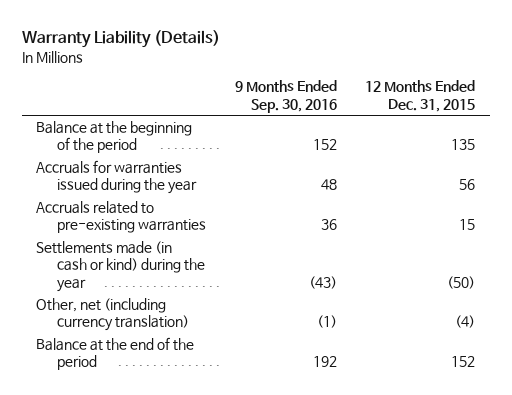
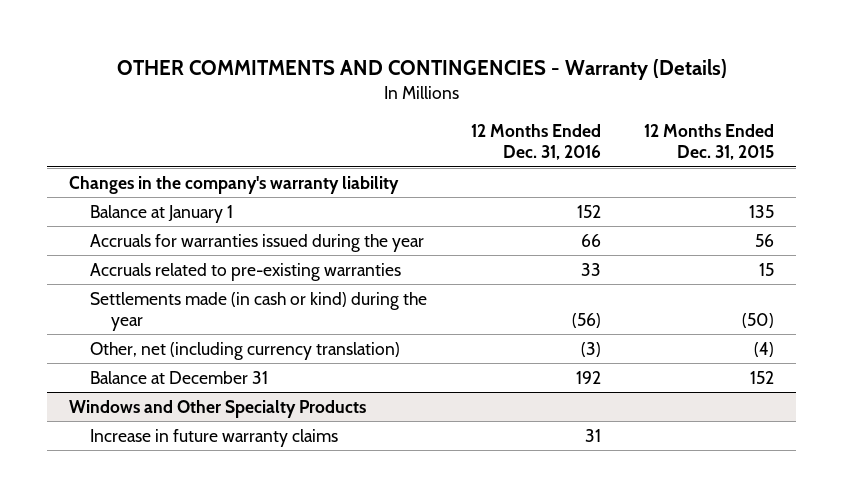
[22,30,221,49] Warranty Liability (Details) -> [116,58,727,80] OTHER COMMITMENTS AND CONTINGENCIES - Warranty (Details)
[234,80,337,113] 9 Months Ended Sep. 30, 2016 -> none
none -> [470,124,601,161] 12 Months Ended Dec. 31, 2016
none -> [69,175,400,194] Changes in the company's warranty liability
[36,121,193,154] Balance at the beginning of the period -> [89,204,233,223] Balance at January 1
[36,337,195,371] Balance at the end of the period -> [89,370,268,384] Balance at December 31
none -> [69,399,367,418] Windows and Other Specialty Products
none -> [89,428,338,447] Increase in future warranty claims

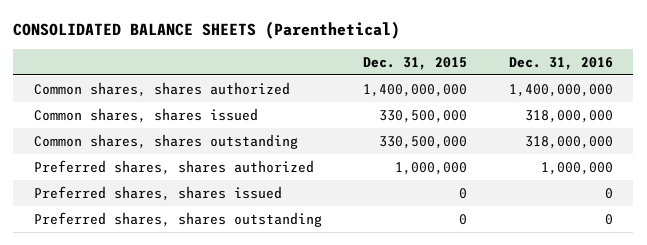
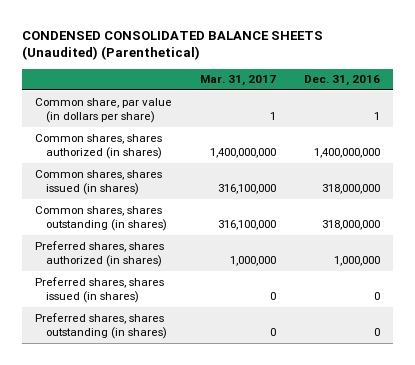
[13,20,401,39] CONSOLIDATED BALANCE SHEETS (Parenthetical) -> [21,30,323,61] CONDENSED CONSOLIDATED BALANCE SHEETS (Unaudited) (Parenthetical)
[363,56,468,70] Dec. 31, 2015 -> none
none -> [200,75,277,87] Mar. 31, 2017
none -> [35,97,173,124] Common share, par value (in dollars per share)
[33,81,290,97] Common shares, shares authorized -> [35,133,163,160] Common shares, shares authorized (in shares)
[33,107,258,123] Common shares, shares issued -> [35,169,163,196] Common shares, shares issued (in shares)
[33,133,298,149] Common shares, shares outstanding -> [35,205,167,232] Common shares, shares outstanding (in shares)
[33,159,314,175] Preferred shares, shares authorized -> [35,240,165,268] Preferred shares, shares authorized (in shares)
[33,185,282,201] Preferred shares, shares issued -> [35,276,165,304] Preferred shares, shares issued (in shares)
[33,211,322,227] Preferred shares, shares outstanding -> [35,312,167,340] Preferred shares, shares outstanding (in shares)

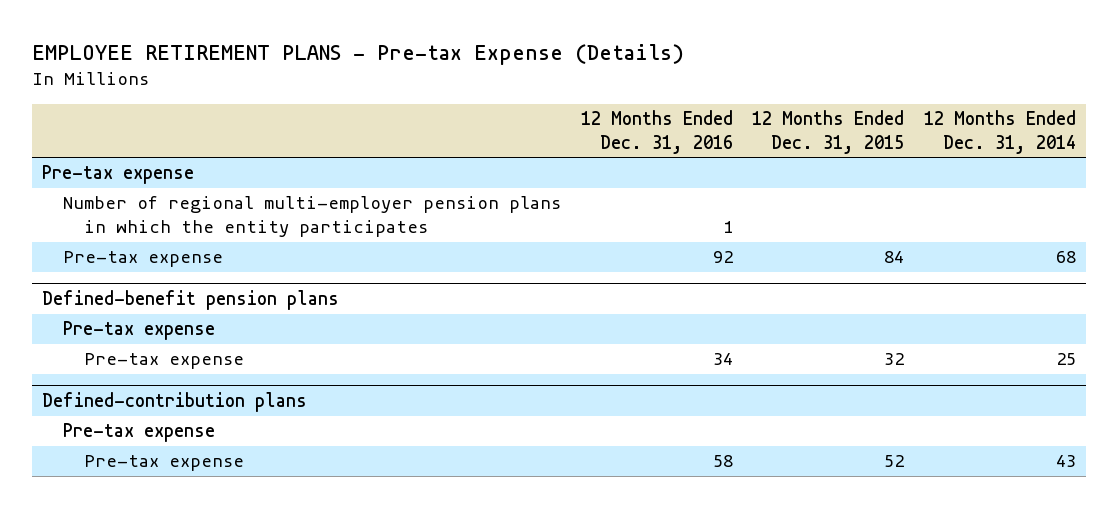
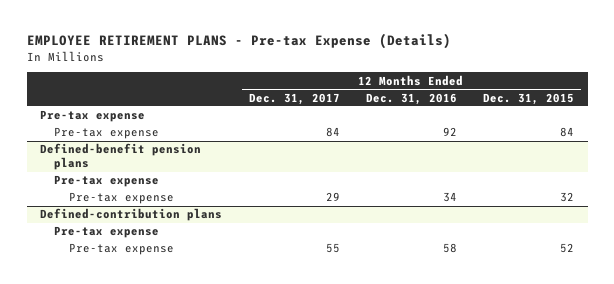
[923,110,1076,154] 12 Months Ended Dec. 31, 2014 -> none
none -> [248,92,340,105] Dec. 31, 2017
[62,196,561,238] Number of regional multi-employer pension plans in which the entity participates -> none

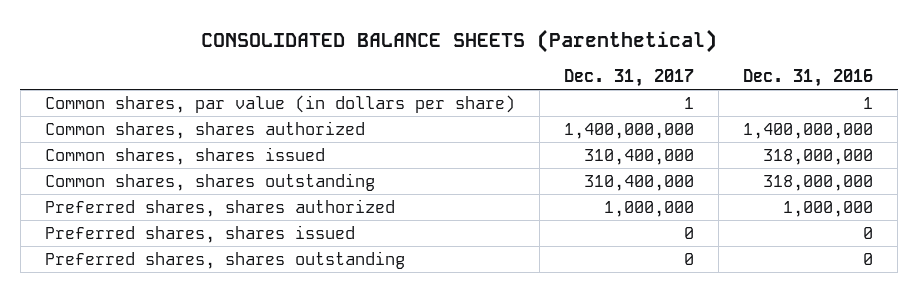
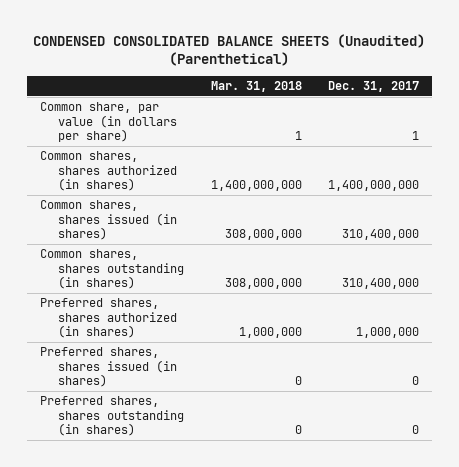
[201,28,718,53] CONSOLIDATED BALANCE SHEETS (Parenthetical) -> [33,33,426,67] CONDENSED CONSOLIDATED BALANCE SHEETS (Unaudited) (Parenthetical)
[743,69,874,88] Dec. 31, 2016 -> none
none -> [210,81,302,93] Mar. 31, 2018
[44,94,515,113] Common shares, par value (in dollars per share) -> [40,102,178,143] Common share, par value (in dollars per share)
[44,120,365,139] Common shares, shares authorized -> [40,151,178,192] Common shares, shares authorized (in shares)
[44,146,325,165] Common shares, shares issued -> [40,200,178,241] Common shares, shares issued (in shares)
[44,172,375,191] Common shares, shares outstanding -> [40,249,185,290] Common shares, shares outstanding (in shares)
[44,198,395,217] Preferred shares, shares authorized -> [40,298,178,339] Preferred shares, shares authorized (in shares)
[44,224,355,243] Preferred shares, shares issued -> [40,347,178,388] Preferred shares, shares issued (in shares)
[44,250,405,269] Preferred shares, shares outstanding -> [40,396,185,437] Preferred shares, shares outstanding (in shares)

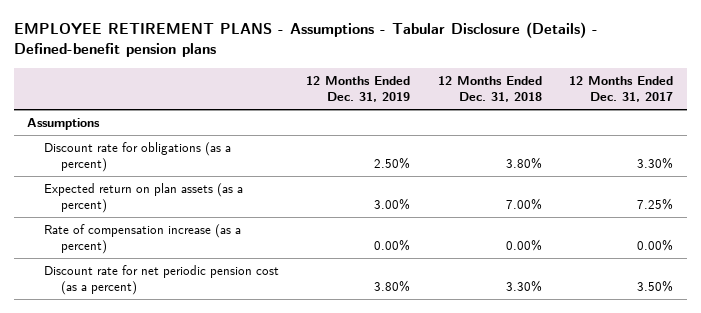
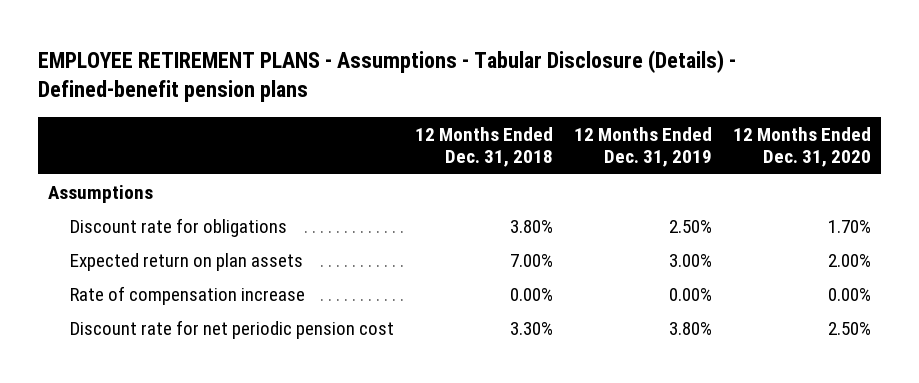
[569,75,674,102] 12 Months Ended Dec. 31, 2017 -> none
none -> [732,126,871,168] 12 Months Ended Dec. 31, 2020
[44,142,232,173] Discount rate for obligations (as a percent) -> [69,217,287,237] Discount rate for obligations
[44,183,244,214] Expected return on plan assets (as a percent) -> [69,252,303,271] Expected return on plan assets
[44,224,242,255] Rate of compensation increase (as a percent) -> [69,285,305,305] Rate of compensation increase
[44,265,280,296] Discount rate for net periodic pension cost (as a percent) -> [69,319,394,339] Discount rate for net periodic pension cost

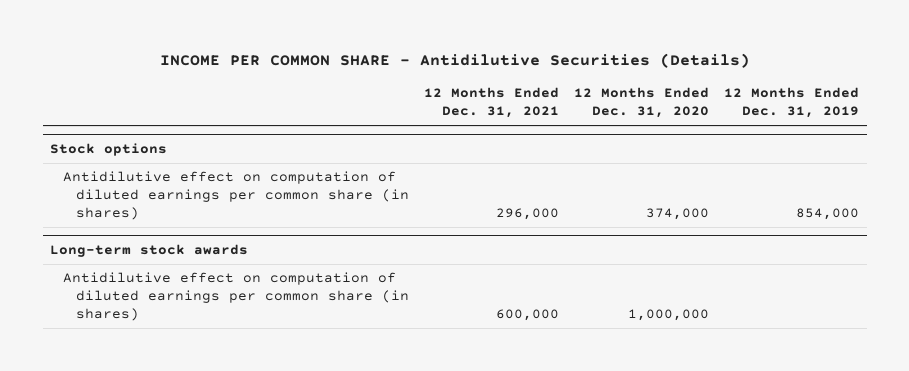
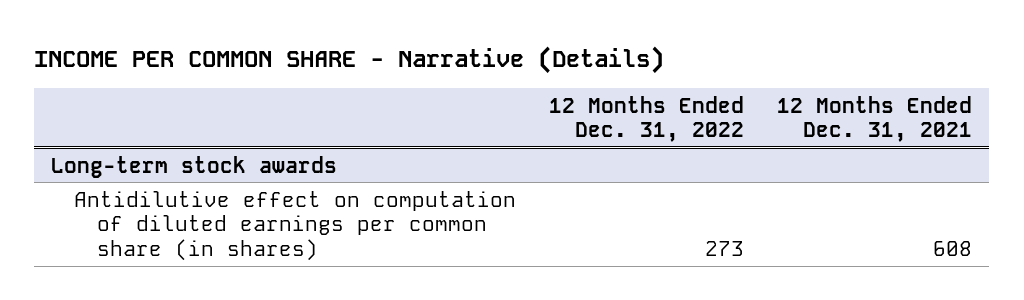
[159,52,750,68] INCOME PER COMMON SHARE - Antidilutive Securities (Details) -> [34,46,665,75] INCOME PER COMMON SHARE - Narrative (Details)
[574,87,710,119] 12 Months Ended Dec. 31, 2020 -> none
[724,87,860,119] 12 Months Ended Dec. 31, 2019 -> none
none -> [549,95,745,143] 12 Months Ended Dec. 31, 2022
[50,143,168,157] Stock options -> none
[63,171,410,220] Antidilutive effect on computation of diluted earnings per common share (in shares) -> none
[496,308,560,321] 600,000 -> [933,240,973,256] 608

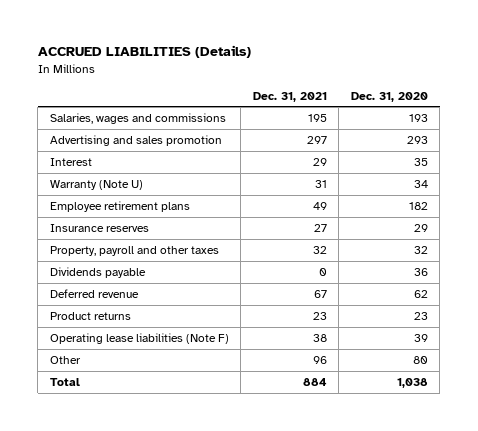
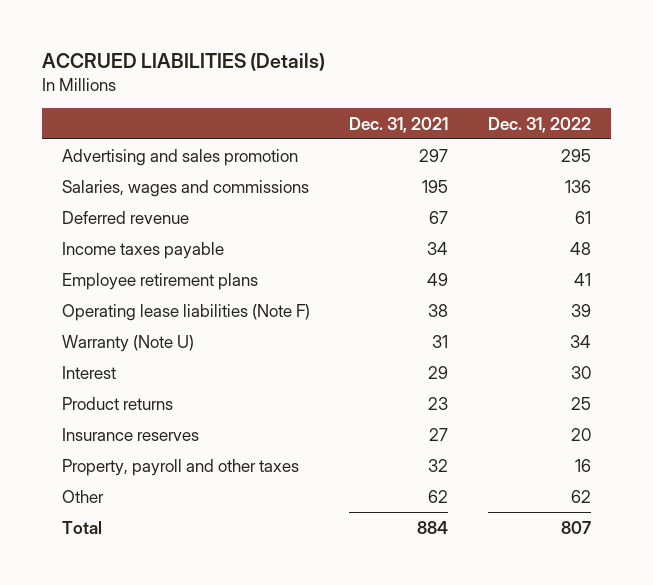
[350,91,428,102] Dec. 31, 2020 -> none
none -> [487,116,591,133] Dec. 31, 2022
[49,112,226,124] Salaries, wages and commissions -> [61,179,309,197] Salaries, wages and commissions
[49,288,139,298] Deferred revenue -> [61,210,189,224] Deferred revenue
none -> [61,241,224,259] Income taxes payable
[49,332,229,344] Operating lease liabilities (Note F) -> [61,303,310,321] Operating lease liabilities (Note F)
[49,179,143,190] Warranty (Note U) -> [61,334,194,352] Warranty (Note U)
[49,157,92,166] Interest -> [61,365,116,379] Interest
[49,311,131,320] Product returns -> [61,396,173,410] Product returns
[49,266,146,278] Dividends payable -> none
[312,355,327,364] 96 -> [428,489,449,503] 62

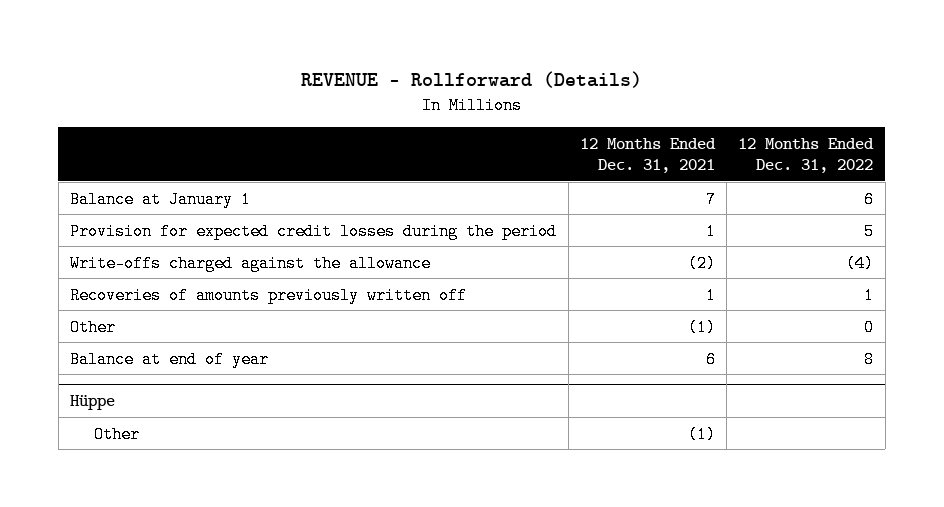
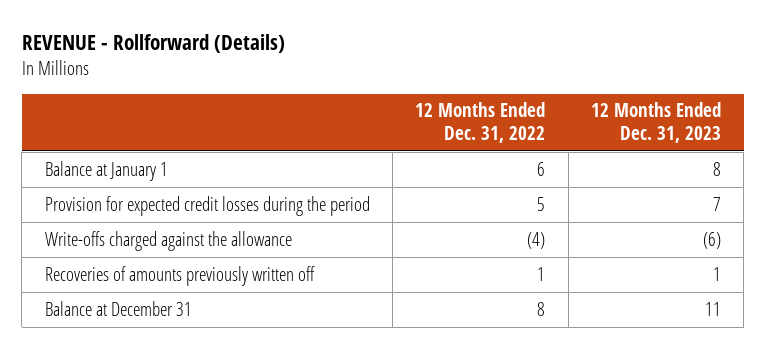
[579,137,716,173] 12 Months Ended Dec. 31, 2021 -> none
none -> [590,102,721,143] 12 Months Ended Dec. 31, 2023
[70,318,117,336] Other -> none
[70,394,116,410] Hüppe -> none
[93,425,140,443] Other -> none
[70,350,270,368] Balance at end of year -> [44,300,192,316] Balance at December 31

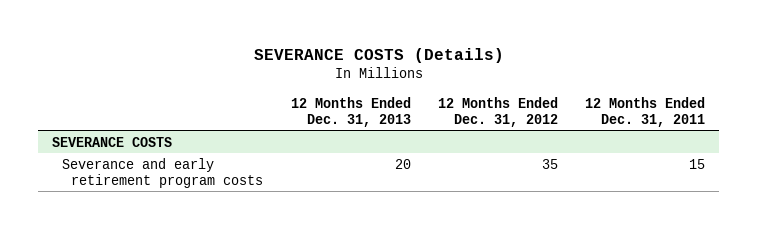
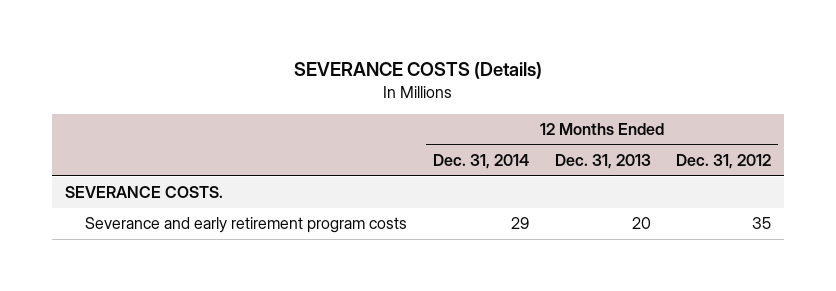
[585,96,706,127] 12 Months Ended Dec. 31, 2011 -> none
none -> [432,154,529,170] Dec. 31, 2014
[52,136,173,147] SEVERANCE COSTS -> [64,186,223,199] SEVERANCE COSTS.

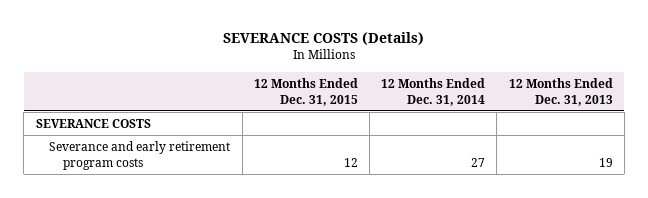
[676,154,772,170] Dec. 31, 2012 -> none
none -> [253,77,358,106] 12 Months Ended Dec. 31, 2015
[64,186,223,199] SEVERANCE COSTS. -> [35,118,151,128] SEVERANCE COSTS
[510,217,529,230] 29 -> [471,157,486,167] 27
[631,217,651,230] 20 -> [598,157,613,167] 19

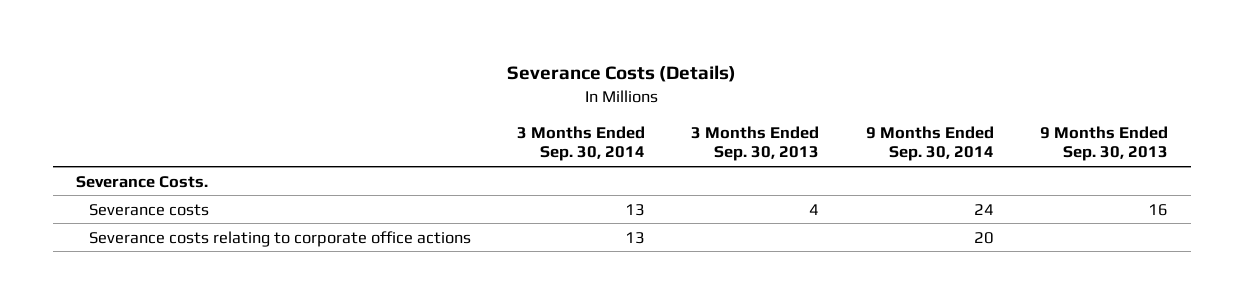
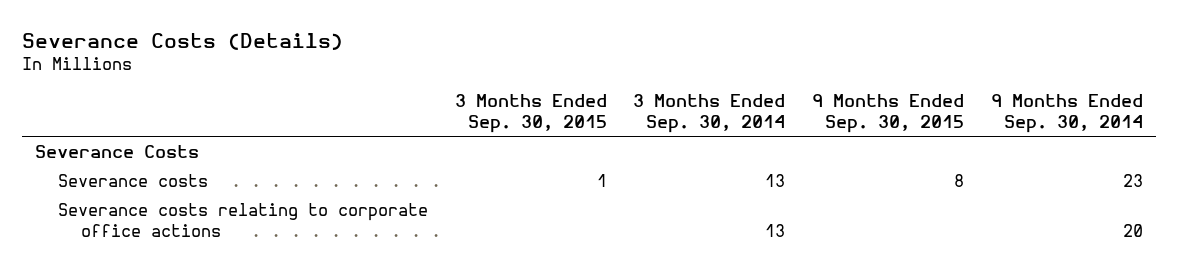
[691,125,820,162] 3 Months Ended Sep. 30, 2013 -> none
[1040,125,1169,162] 9 Months Ended Sep. 30, 2013 -> none
none -> [454,93,607,133] 3 Months Ended Sep. 30, 2015
none -> [812,93,965,133] 9 Months Ended Sep. 30, 2015
[76,175,209,188] Severance Costs. -> [35,144,200,158] Severance Costs
[973,203,994,215] 24 -> [1122,173,1143,187] 23

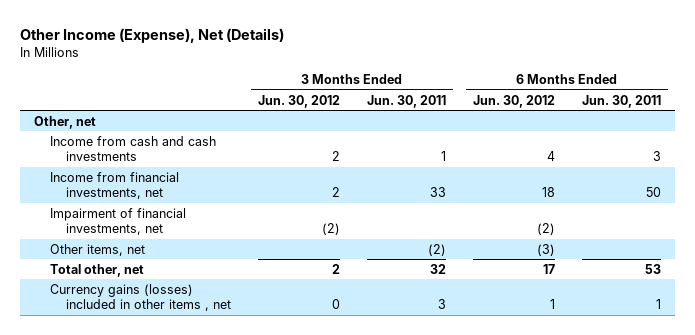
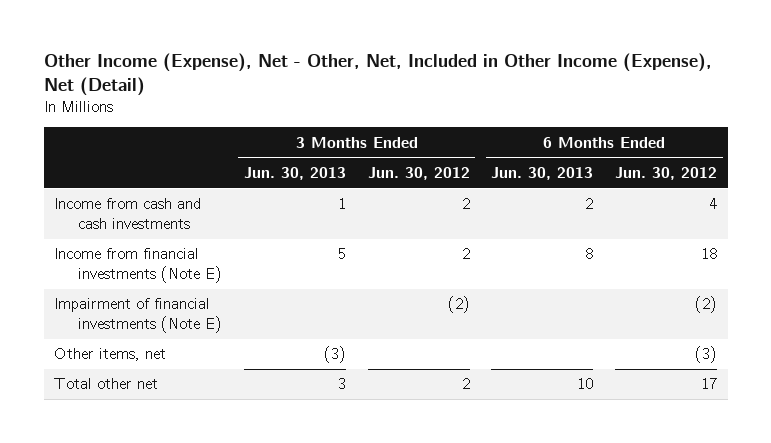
[20,27,285,43] Other Income (Expense), Net (Details) -> [43,53,712,97] Other Income (Expense), Net - Other, Net, Included in Other Income (Expense), Net (Detail)
[366,94,446,108] Jun. 30, 2011 -> none
[582,94,662,108] Jun. 30, 2011 -> none
none -> [243,166,346,180] Jun. 30, 2013
none -> [491,166,594,180] Jun. 30, 2013
[33,115,96,129] Other, net -> none
[49,171,179,200] Income from financial investments, net -> [54,248,223,283] Income from financial investments (Note E)
[49,207,186,236] Impairment of financial investments, net -> [54,298,223,333] Impairment of financial investments (Note E)
[49,283,231,312] Currency gains (losses) included in other items , net -> none
[49,263,144,277] Total other, net -> [54,378,159,390] Total other net

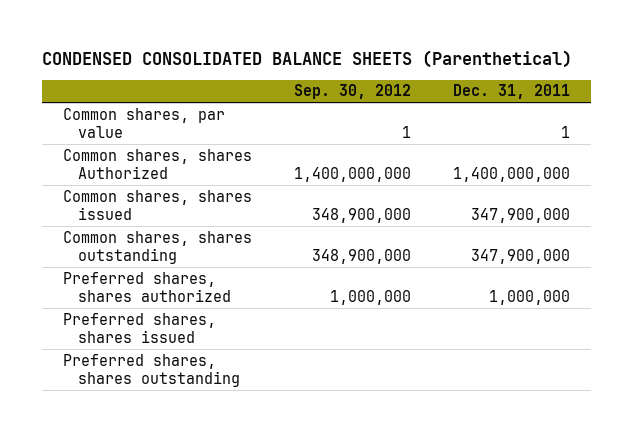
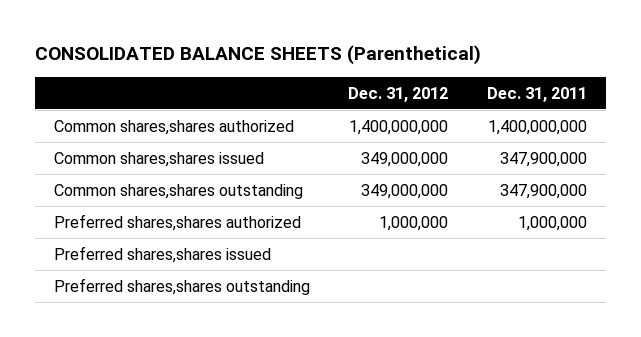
[42,49,573,68] CONDENSED CONSOLIDATED BALANCE SHEETS (Parenthetical) -> [34,45,481,66] CONSOLIDATED BALANCE SHEETS (Parenthetical)
[294,84,412,100] Sep. 30, 2012 -> none
none -> [348,86,449,102] Dec. 31, 2012
[63,107,226,139] Common shares, par value -> none
[63,148,253,180] Common shares, shares Authorized -> [53,119,294,135] Common shares,shares authorized
[63,189,253,221] Common shares, shares issued -> [53,151,264,167] Common shares,shares issued
[63,230,253,265] Common shares, shares outstanding -> [53,183,303,199] Common shares,shares outstanding
[63,271,231,303] Preferred shares, shares authorized -> [53,213,301,231] Preferred shares,shares authorized
[63,312,217,344] Preferred shares, shares issued -> [53,245,271,263] Preferred shares,shares issued
[63,353,240,388] Preferred shares, shares outstanding -> [53,277,310,295] Preferred shares,shares outstanding

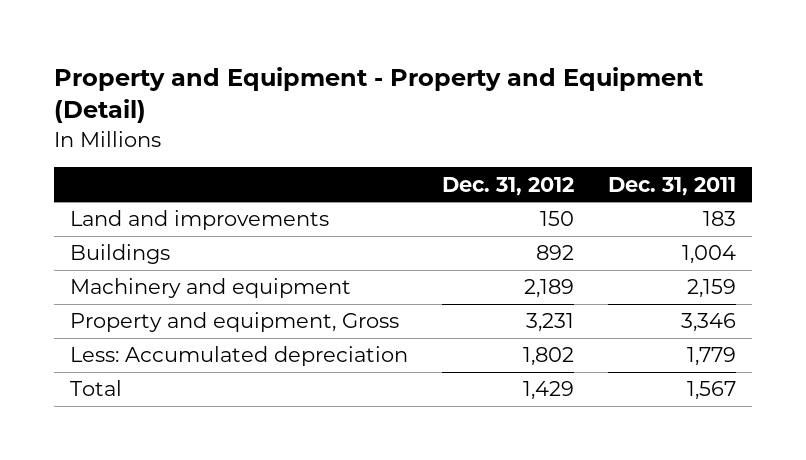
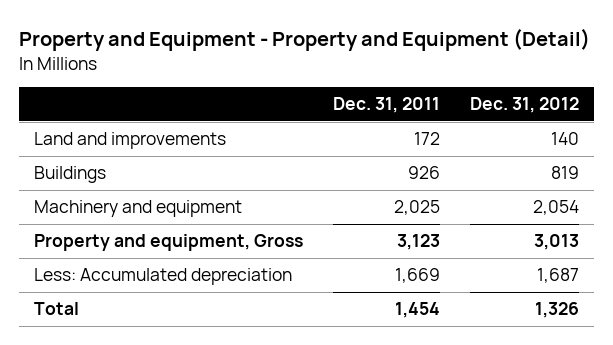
[539,211,574,227] 150 -> [550,132,579,146] 140
[702,211,736,227] 183 -> [413,132,440,146] 172
[535,245,574,261] 892 -> [550,166,579,180] 819
[681,245,736,265] 1,004 -> [407,166,440,180] 926
[523,279,574,299] 2,189 -> [532,200,579,216] 2,054
[686,279,736,299] 2,159 -> [393,200,440,216] 2,025
[525,313,574,333] 3,231 -> [533,234,579,251] 3,013
[680,313,736,333] 3,346 -> [396,234,440,251] 3,123
[522,347,574,367] 1,802 -> [536,268,579,284] 1,687
[686,347,736,367] 1,779 -> [394,268,440,284] 1,669
[522,381,574,401] 1,429 -> [534,302,579,319] 1,326
[686,381,736,401] 1,567 -> [394,302,440,319] 1,454

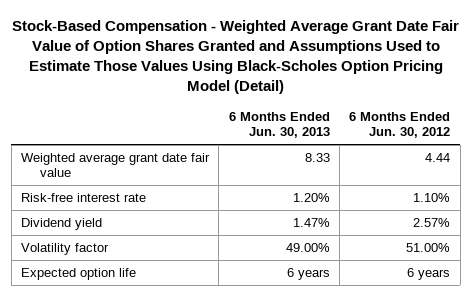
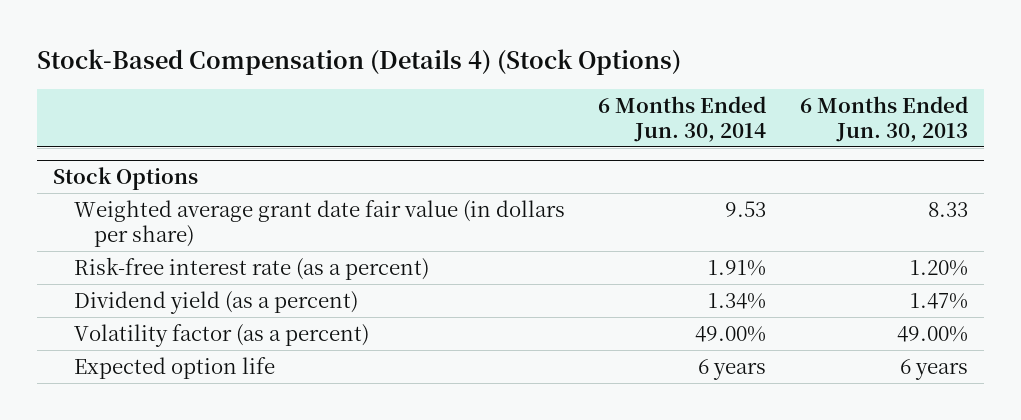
[11,20,459,95] Stock-Based Compensation - Weighted Average Grant Date Fair Value of Option Shares Granted and Assumptions Used to Estimate Those Values Using Black-Scholes Option Pricing Model (Detail) -> [36,48,681,75] Stock-Based Compensation (Details 4) (Stock Options)
[349,112,451,139] 6 Months Ended Jun. 30, 2012 -> none
none -> [598,96,767,142] 6 Months Ended Jun. 30, 2014
none -> [53,167,199,191] Stock Options
[20,152,210,178] Weighted average grant date fair value -> [73,199,565,247] Weighted average grant date fair value (in dollars per share)
[20,192,146,202] Risk-free interest rate -> [73,256,429,280] Risk-free interest rate (as a percent)
[20,217,102,230] Dividend yield -> [73,290,358,314] Dividend yield (as a percent)
[20,242,109,255] Volatility factor -> [73,323,369,347] Volatility factor (as a percent)

